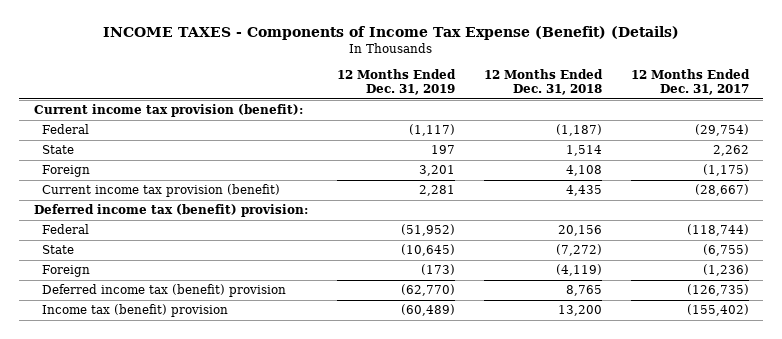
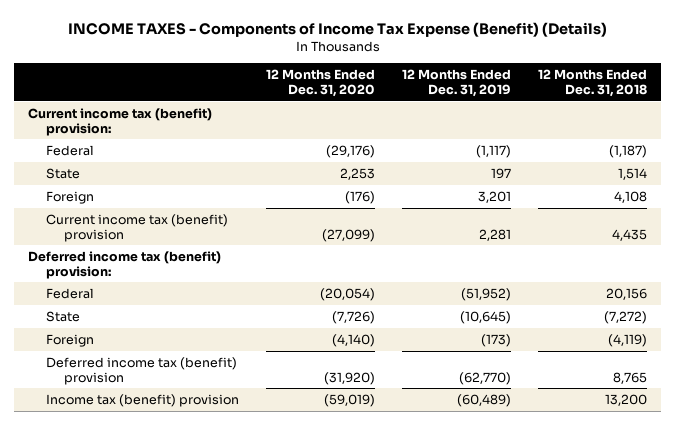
[630,68,750,95] 12 Months Ended Dec. 31, 2017 -> none
none -> [266,69,376,98] 12 Months Ended Dec. 31, 2020
[33,104,303,118] Current income tax provision (benefit): -> [27,107,212,136] Current income tax (benefit) provision:
[42,184,281,198] Current income tax provision (benefit) -> [45,213,228,242] Current income tax (benefit) provision

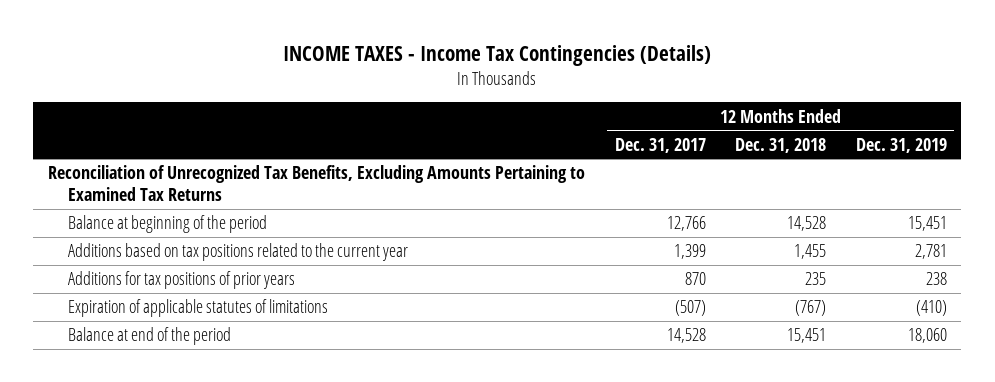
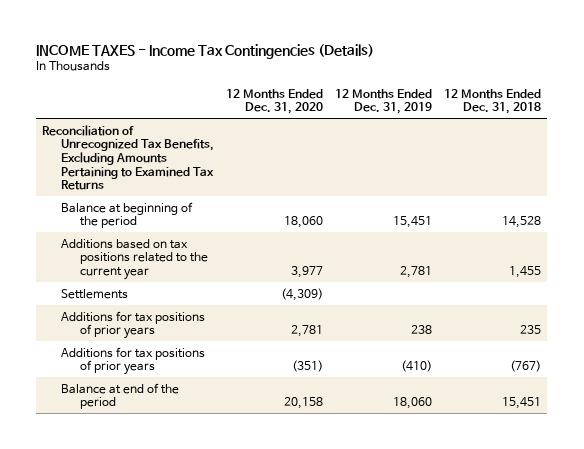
[614,137,706,153] Dec. 31, 2017 -> none
none -> [226,88,324,115] 12 Months Ended Dec. 31, 2020
none -> [61,288,129,299] Settlements
[67,299,328,318] Expiration of applicable statutes of limitations -> [61,346,206,376] Additions for tax positions of prior years

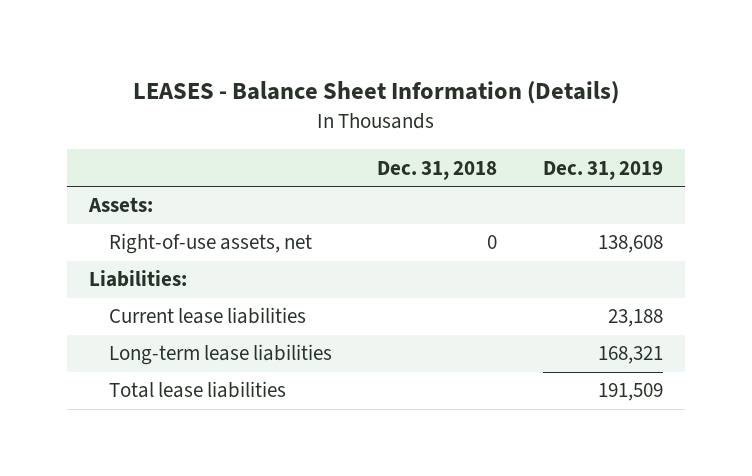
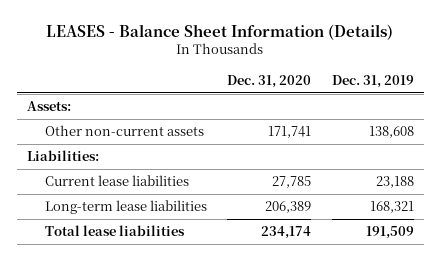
[377,160,498,180] Dec. 31, 2018 -> none
none -> [227,74,312,88] Dec. 31, 2020
[108,233,312,255] Right-of-use assets, net -> [44,125,204,137] Other non-current assets

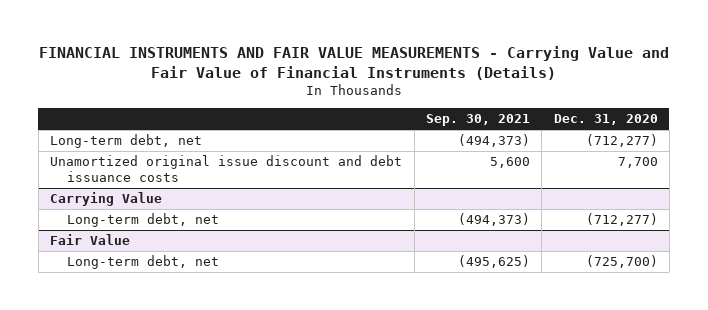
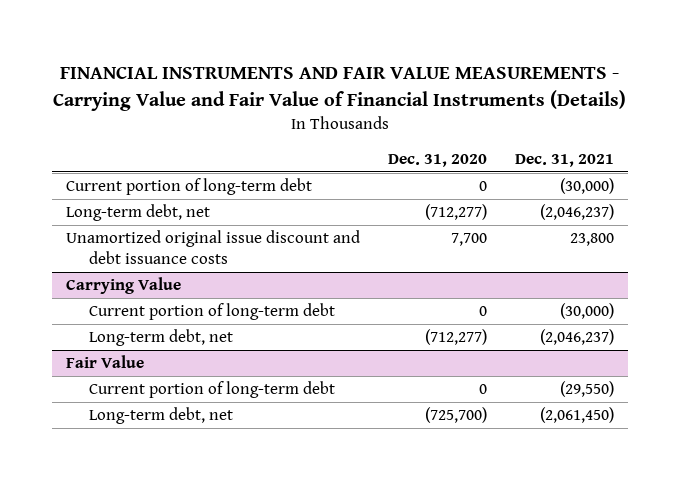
[425,114,530,127] Sep. 30, 2021 -> none
none -> [515,154,615,168] Dec. 31, 2021
none -> [66,178,313,196] Current portion of long-term debt
none -> [88,303,335,321] Current portion of long-term debt
none -> [88,381,335,399] Current portion of long-term debt

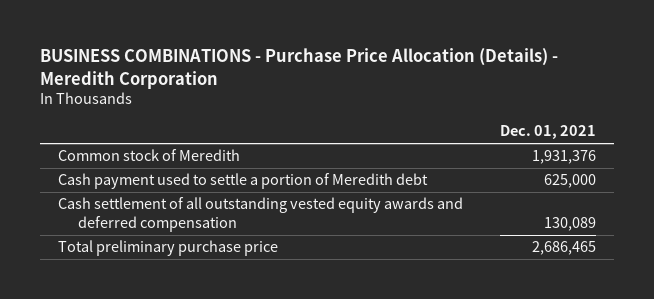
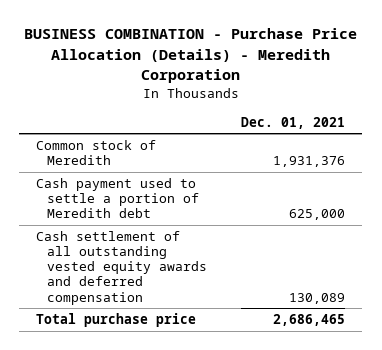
[39,48,558,89] BUSINESS COMBINATIONS - Purchase Price Allocation (Details) - Meredith Corporation -> [23,28,357,83] BUSINESS COMBINATION - Purchase Price Allocation (Details) - Meredith Corporation
[58,240,279,257] Total preliminary purchase price -> [36,313,197,328] Total purchase price

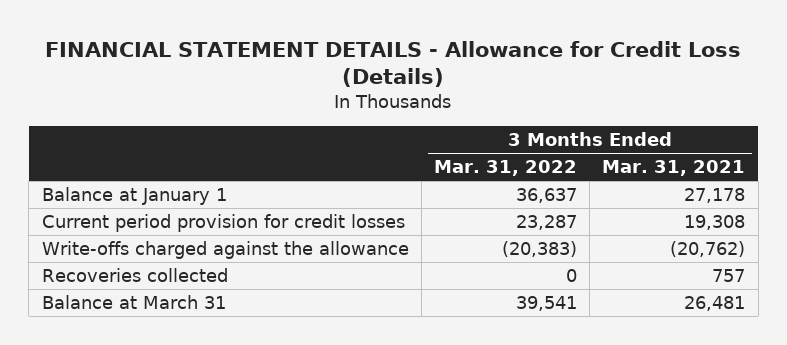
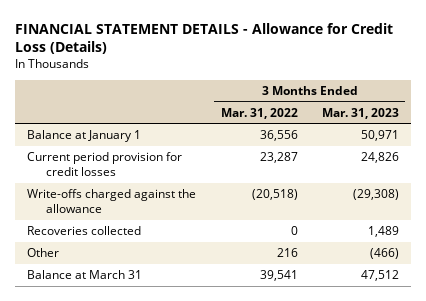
[602,160,746,177] Mar. 31, 2021 -> none
none -> [321,107,399,119] Mar. 31, 2023
[515,188,577,204] 36,637 -> [259,130,298,142] 36,556
[501,241,577,258] (20,383) -> [251,189,298,201] (20,518)
none -> [27,248,60,258] Other

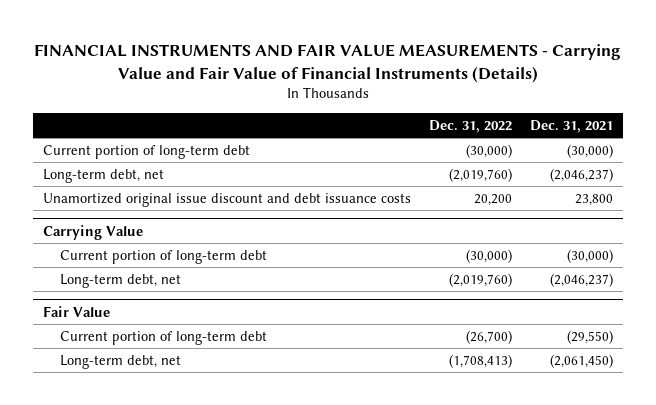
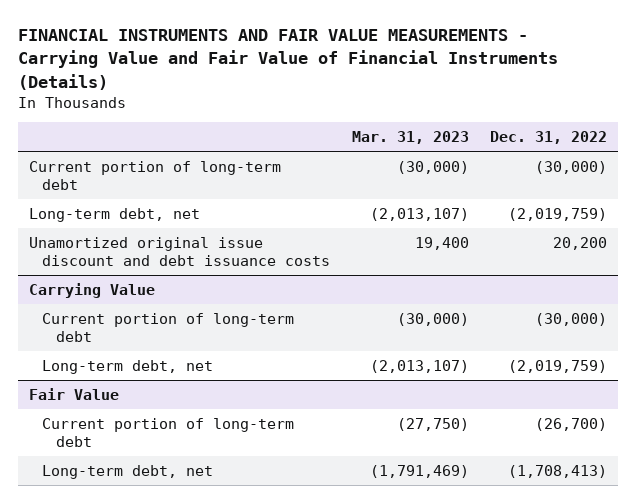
[530,119,614,133] Dec. 31, 2021 -> none
none -> [351,131,469,145] Mar. 31, 2023
[449,167,513,182] (2,019,760) -> [508,207,608,221] (2,019,759)
[449,272,513,287] (2,019,760) -> [508,359,608,373] (2,019,759)

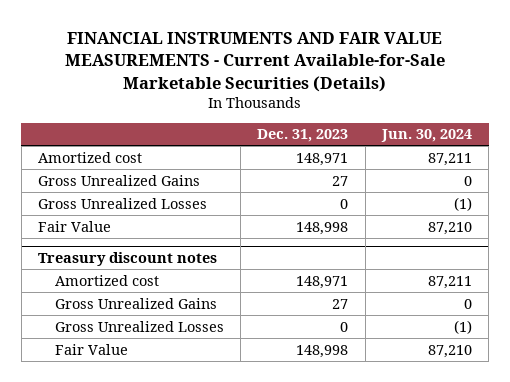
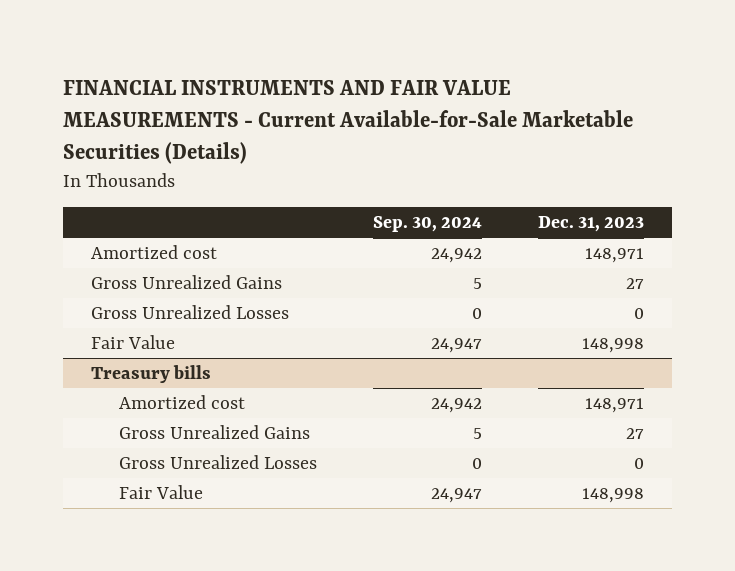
[380,129,472,143] Jun. 30, 2024 -> none
none -> [372,216,482,233] Sep. 30, 2024
[38,251,218,266] Treasury discount notes -> [90,365,211,384] Treasury bills

